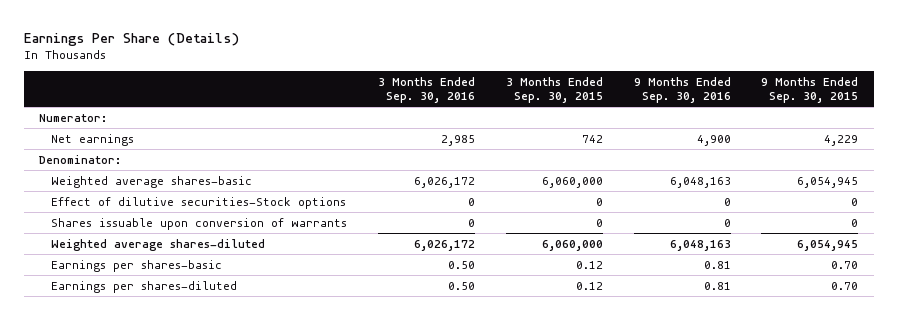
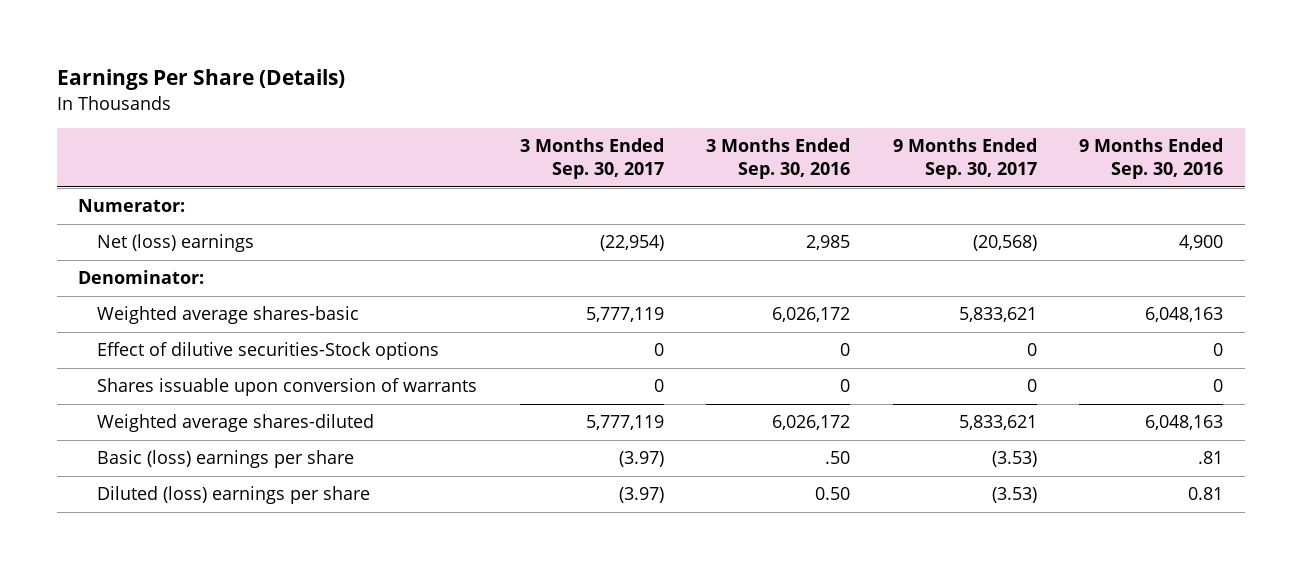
[505,76,603,104] 3 Months Ended Sep. 30, 2015 -> none
[761,76,859,104] 9 Months Ended Sep. 30, 2015 -> none
none -> [519,138,664,180] 3 Months Ended Sep. 30, 2017
none -> [892,138,1037,180] 9 Months Ended Sep. 30, 2017
[50,133,134,146] Net earnings -> [97,234,255,253] Net (loss) earnings
[50,259,222,272] Earnings per shares-basic -> [97,450,355,469] Basic (loss) earnings per share
[447,260,475,269] 0.50 -> [825,451,851,465] .50
[703,260,731,269] 0.81 -> [1198,451,1224,465] .81
[50,280,237,293] Earnings per shares-diluted -> [97,486,371,505] Diluted (loss) earnings per share

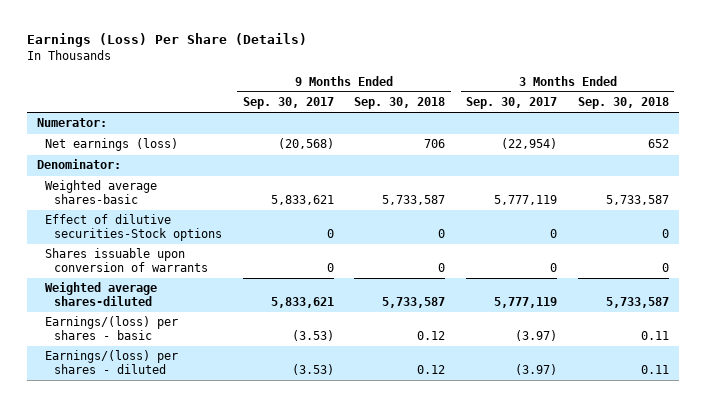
[56,69,345,91] Earnings Per Share (Details) -> [26,33,307,48] Earnings (Loss) Per Share (Details)
[706,138,851,180] 3 Months Ended Sep. 30, 2016 -> none
[1079,138,1224,180] 9 Months Ended Sep. 30, 2016 -> none
none -> [354,97,446,110] Sep. 30, 2018
none -> [578,97,670,110] Sep. 30, 2018
[97,234,255,253] Net (loss) earnings -> [45,138,179,152] Net earnings (loss)
[97,450,355,469] Basic (loss) earnings per share -> [45,316,179,341] Earnings/(loss) per shares - basic
[97,486,371,505] Diluted (loss) earnings per share -> [45,350,179,375] Earnings/(loss) per shares - diluted

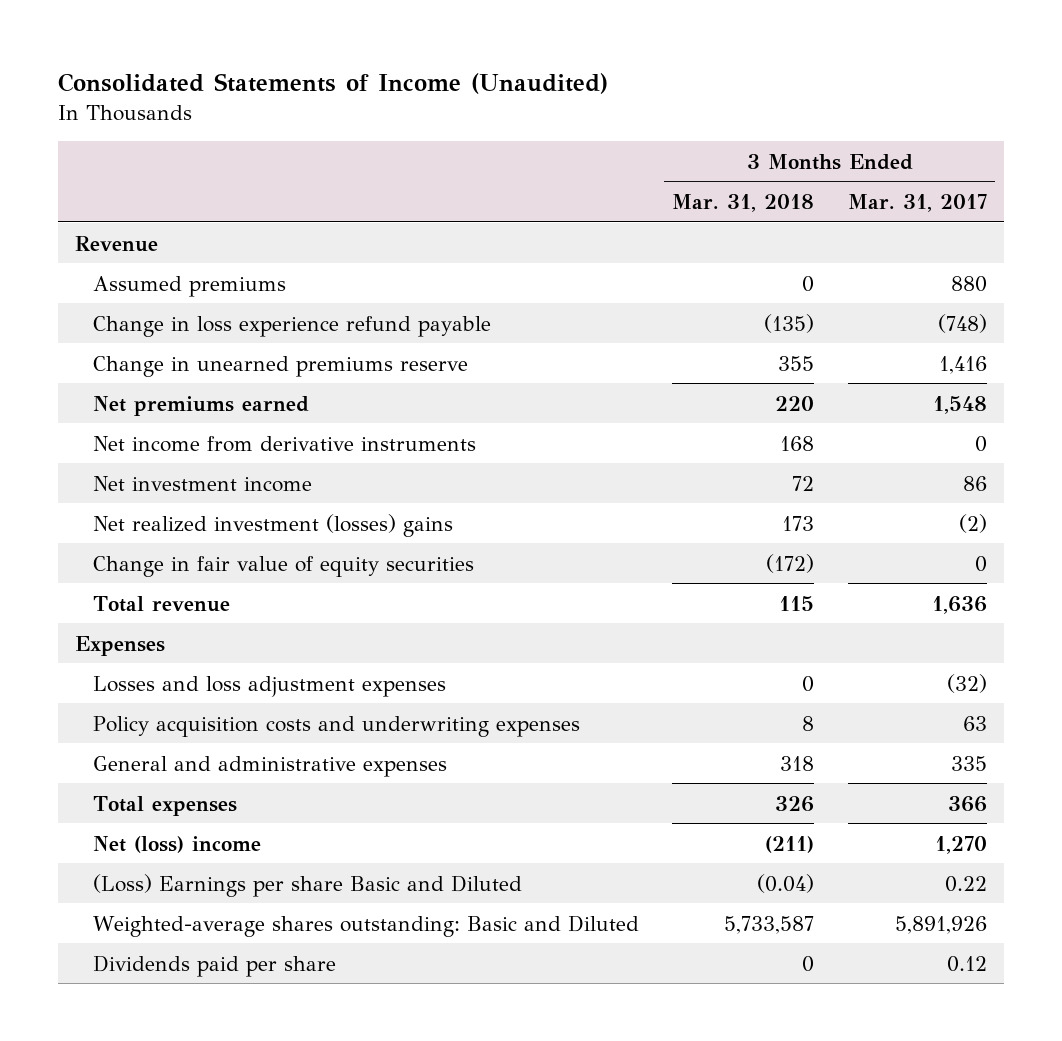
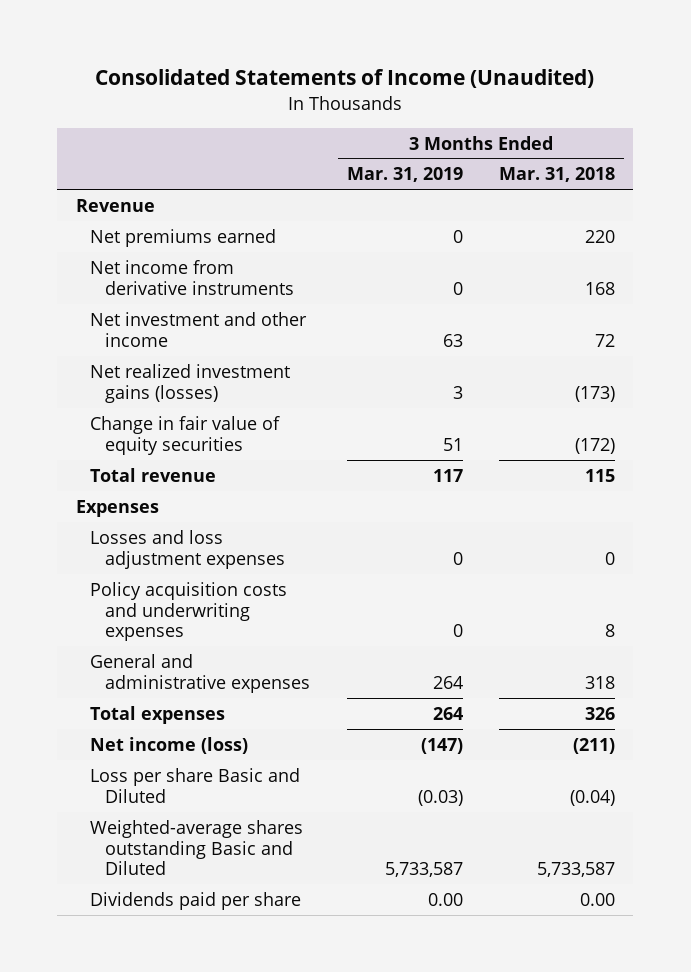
[848,194,988,213] Mar. 31, 2017 -> none
none -> [346,167,463,183] Mar. 31, 2019
[92,275,286,297] Assumed premiums -> none
[92,315,491,337] Change in loss experience refund payable -> none
[92,355,468,377] Change in unearned premiums reserve -> none
[92,475,312,492] Net investment income -> [90,311,308,347] Net investment and other income
[92,513,453,537] Net realized investment (losses) gains -> [90,363,291,403] Net realized investment gains (losses)
[782,515,815,531] 173 -> [574,385,615,402] (173)
[92,835,261,853] Net (loss) income -> [90,736,249,754] Net income (loss)
[92,873,522,897] (Loss) Earnings per share Basic and Diluted -> [90,767,301,803] Loss per share Basic and Diluted
[92,914,639,937] Weighted-average shares outstanding: Basic and Diluted -> [90,819,304,876] Weighted-average shares outstanding Basic and Diluted
[802,955,815,972] 0 -> [579,892,615,906] 0.00

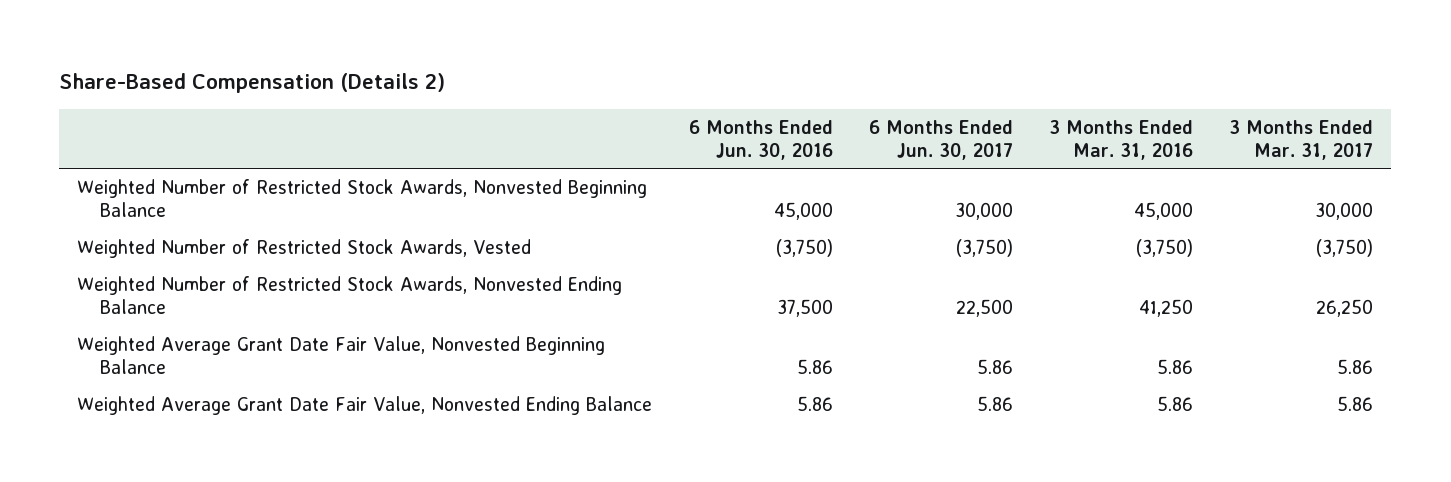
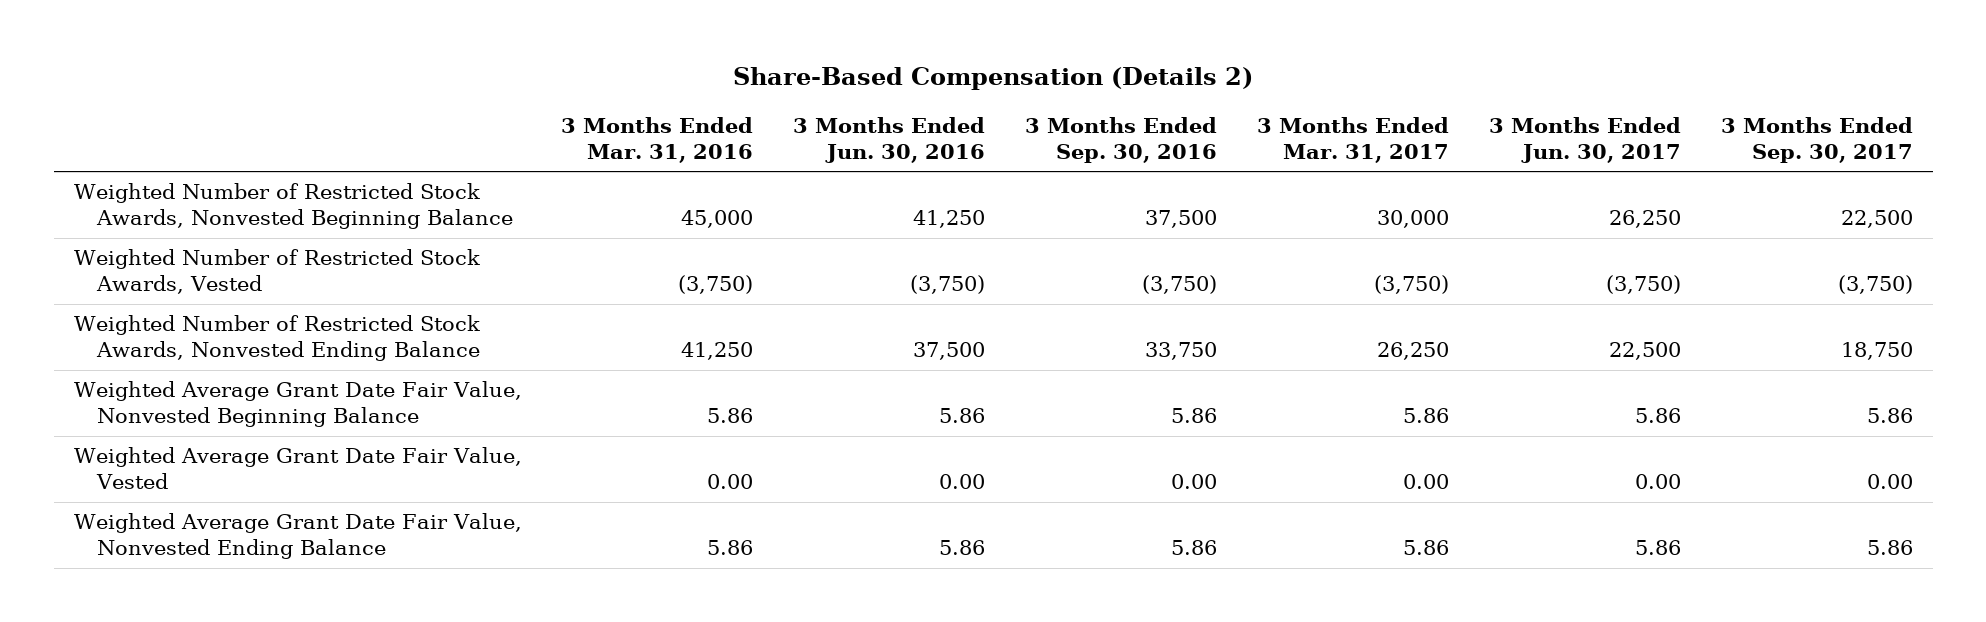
[688,119,833,160] 6 Months Ended Jun. 30, 2016 -> none
[868,119,1013,160] 6 Months Ended Jun. 30, 2017 -> none
none -> [793,116,986,164] 3 Months Ended Jun. 30, 2016
none -> [1025,116,1218,164] 3 Months Ended Sep. 30, 2016
none -> [1488,116,1681,164] 3 Months Ended Jun. 30, 2017
none -> [1720,116,1913,164] 3 Months Ended Sep. 30, 2017
none -> [73,447,522,490] Weighted Average Grant Date Fair Value, Vested

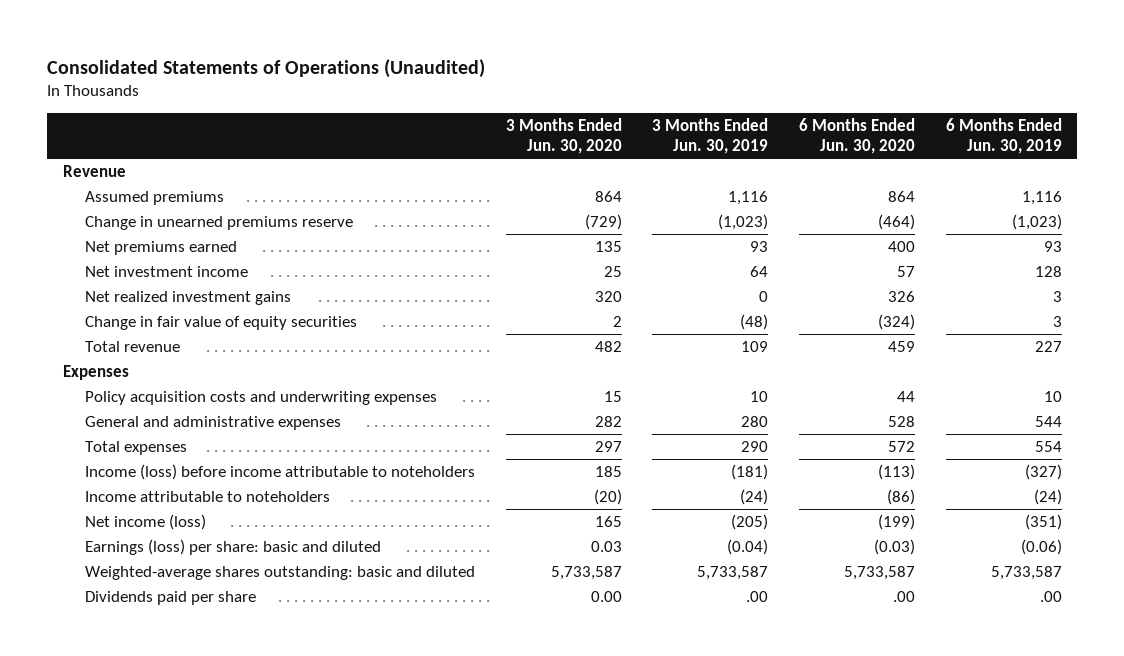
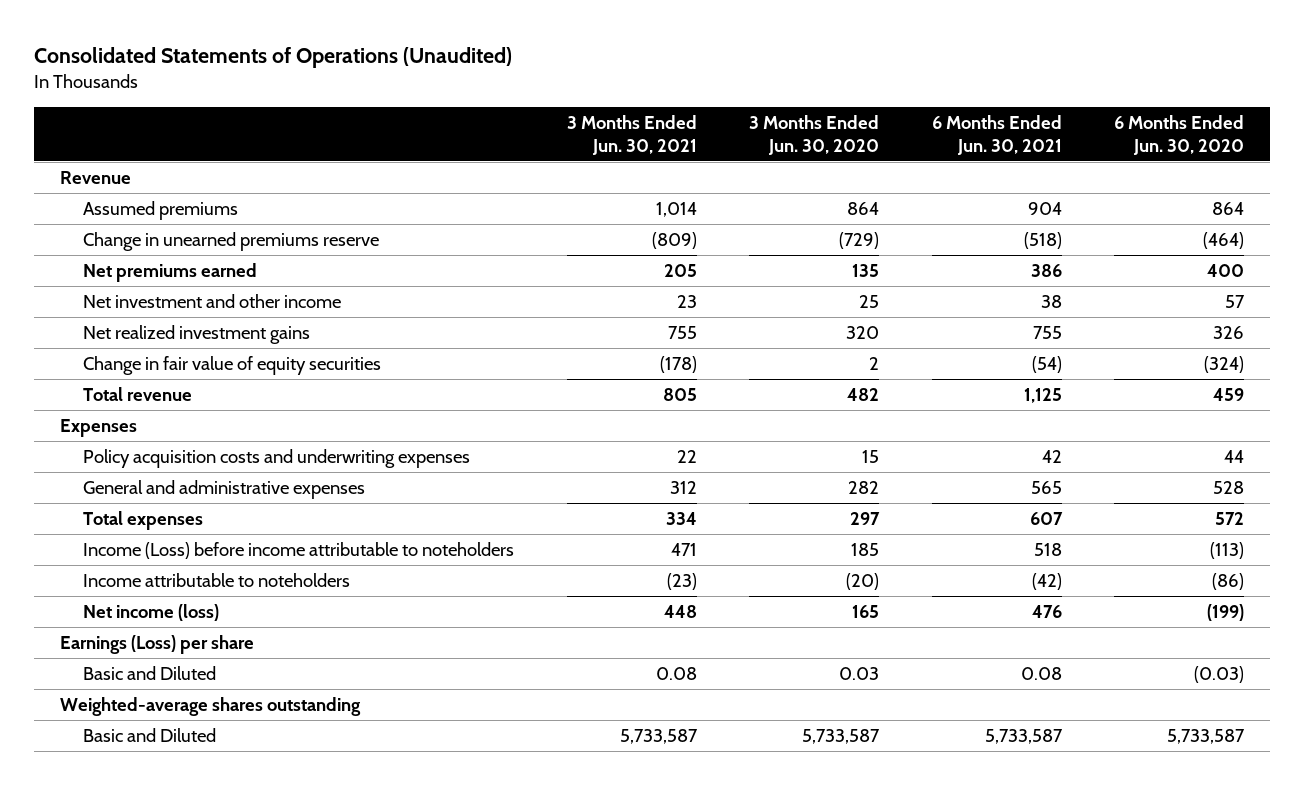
[652,118,769,155] 3 Months Ended Jun. 30, 2019 -> none
[945,118,1062,155] 6 Months Ended Jun. 30, 2019 -> none
none -> [566,115,697,155] 3 Months Ended Jun. 30, 2021
none -> [931,115,1062,155] 6 Months Ended Jun. 30, 2021
[84,265,248,277] Net investment income -> [83,294,342,309] Net investment and other income
[84,463,475,480] Income (loss) before income attributable to noteholders -> [83,542,515,560] Income (Loss) before income attributable to noteholders
[84,590,256,605] Dividends paid per share -> none
none -> [60,635,255,655] Earnings (Loss) per share
[84,538,381,555] Earnings (loss) per share: basic and diluted -> [83,666,217,681] Basic and Diluted
none -> [60,697,362,717] Weighted-average shares outstanding
[84,565,475,580] Weighted-average shares outstanding: basic and diluted -> [83,728,217,743] Basic and Diluted

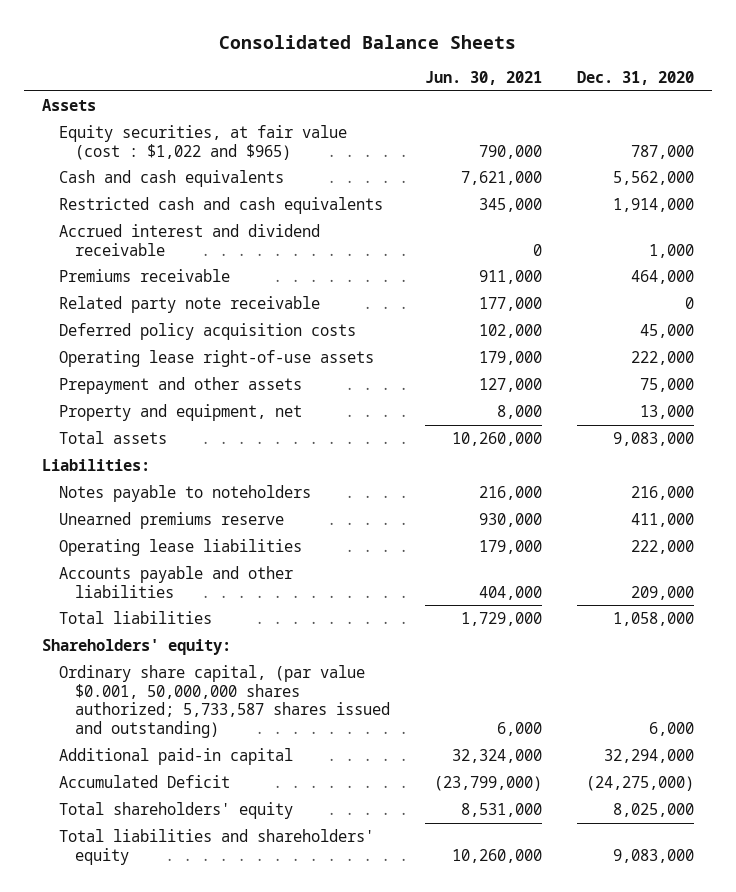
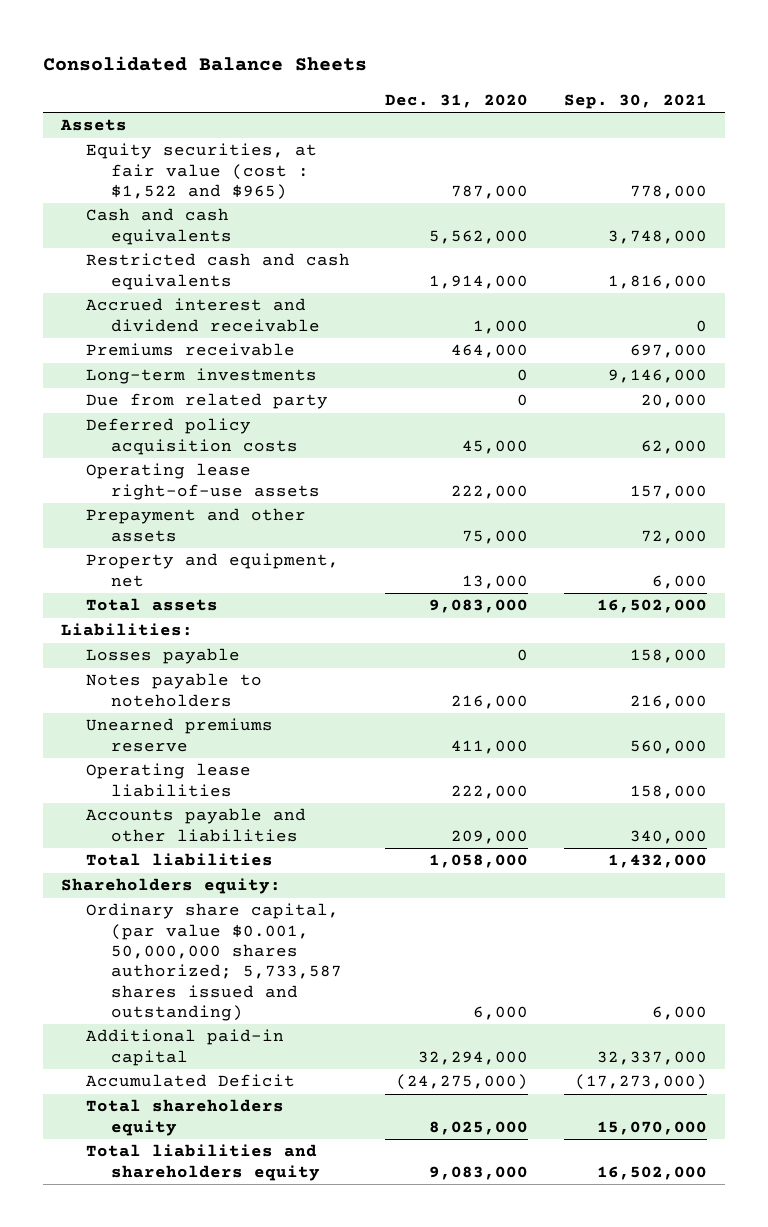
[425,71,543,86] Jun. 30, 2021 -> none
none -> [563,93,707,109] Sep. 30, 2021
[58,124,347,160] Equity securities, at fair value (cost : $1,022 and $965) -> [85,143,317,201] Equity securities, at fair value (cost : $1,522 and $965)
[58,295,320,313] Related party note receivable -> none
none -> [85,368,317,385] Long-term investments
none -> [85,393,328,410] Due from related party
none -> [85,648,240,665] Losses payable
[42,638,232,655] Shareholders' equity: -> [60,878,281,895] Shareholders equity:
[58,801,293,819] Total shareholders' equity -> [85,1099,284,1136] Total shareholders equity
[58,828,374,865] Total liabilities and shareholders' equity -> [85,1144,320,1181] Total liabilities and shareholders equity

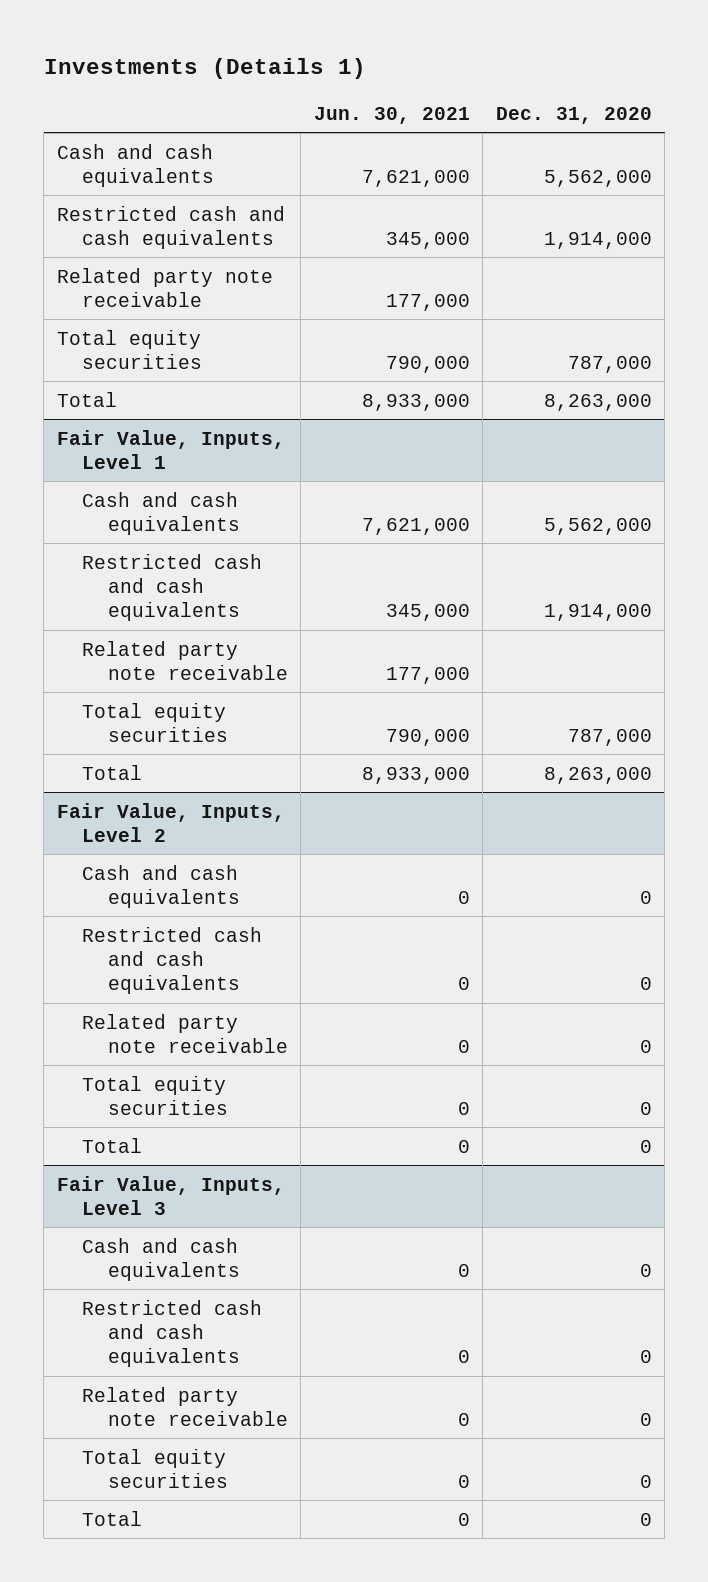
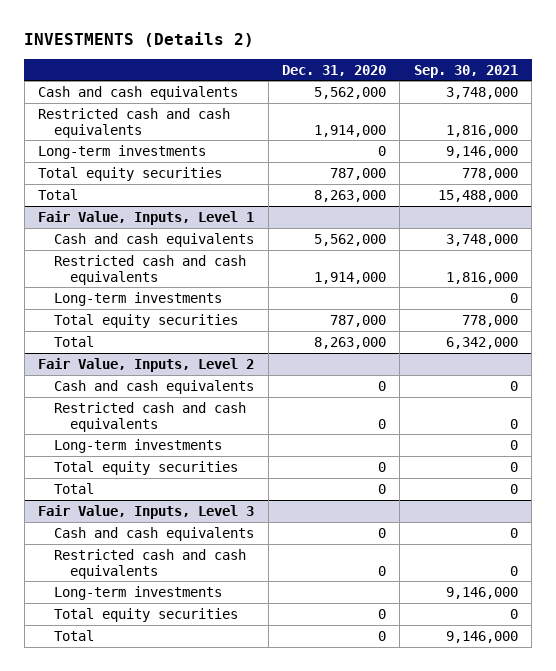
[43,58,366,80] Investments (Details 1) -> [24,32,255,48] INVESTMENTS (Details 2)
[313,106,470,124] Jun. 30, 2021 -> none
none -> [413,64,518,78] Sep. 30, 2021
[56,267,273,307] Related party note receivable -> none
none -> [38,144,207,159] Long-term investments
[82,640,288,680] Related party note receivable -> none
none -> [54,291,223,306] Long-term investments
[82,1013,288,1053] Related party note receivable -> none
none -> [54,438,223,453] Long-term investments
[82,1386,288,1426] Related party note receivable -> none
none -> [54,585,223,600] Long-term investments

